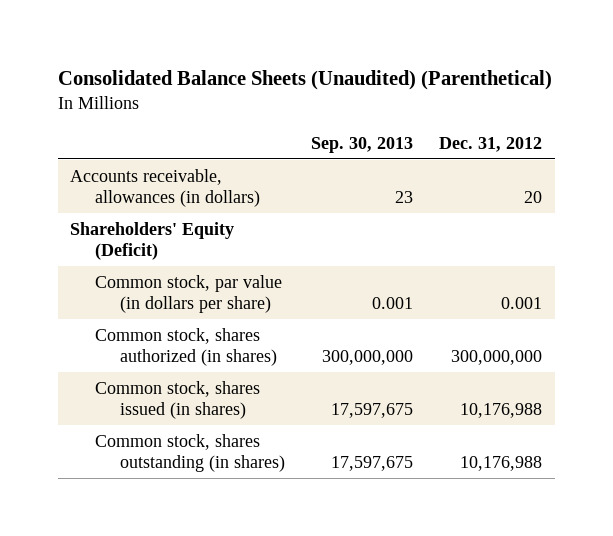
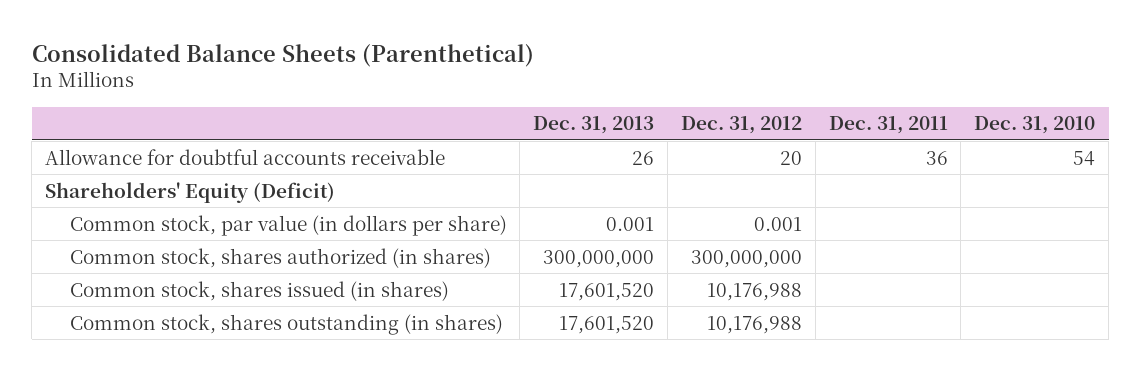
[57,70,552,91] Consolidated Balance Sheets (Unaudited) (Parenthetical) -> [31,43,534,67] Consolidated Balance Sheets (Parenthetical)
[311,136,414,153] Sep. 30, 2013 -> none
none -> [533,116,655,135] Dec. 31, 2013
none -> [828,116,948,135] Dec. 31, 2011
none -> [974,116,1096,135] Dec. 31, 2010
[70,168,261,208] Accounts receivable, allowances (in dollars) -> [45,148,446,165] Allowance for doubtful accounts receivable

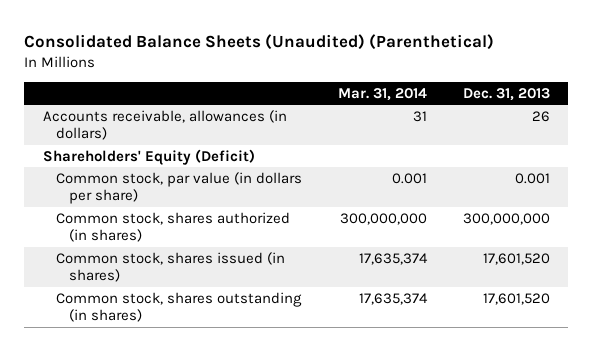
[31,43,534,67] Consolidated Balance Sheets (Parenthetical) -> [24,34,495,51] Consolidated Balance Sheets (Unaudited) (Parenthetical)
[680,116,802,135] Dec. 31, 2012 -> none
[828,116,948,135] Dec. 31, 2011 -> none
[974,116,1096,135] Dec. 31, 2010 -> none
none -> [337,87,427,101] Mar. 31, 2014
[45,148,446,165] Allowance for doubtful accounts receivable -> [42,109,287,141] Accounts receivable, allowances (in dollars)

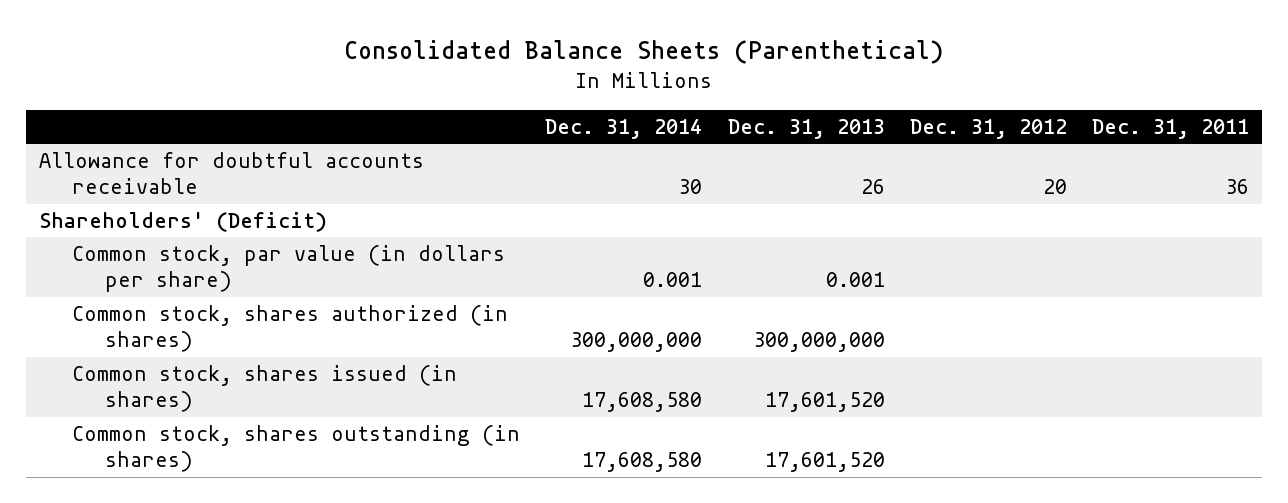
[24,34,495,51] Consolidated Balance Sheets (Unaudited) (Parenthetical) -> [344,40,944,65] Consolidated Balance Sheets (Parenthetical)
[337,87,427,101] Mar. 31, 2014 -> none
none -> [545,118,703,139] Dec. 31, 2014
none -> [909,118,1067,139] Dec. 31, 2012
none -> [1092,118,1250,139] Dec. 31, 2011
[42,109,287,141] Accounts receivable, allowances (in dollars) -> [38,152,424,195] Allowance for doubtful accounts receivable
[42,148,255,165] Shareholders' Equity (Deficit) -> [38,212,327,233] Shareholders' (Deficit)

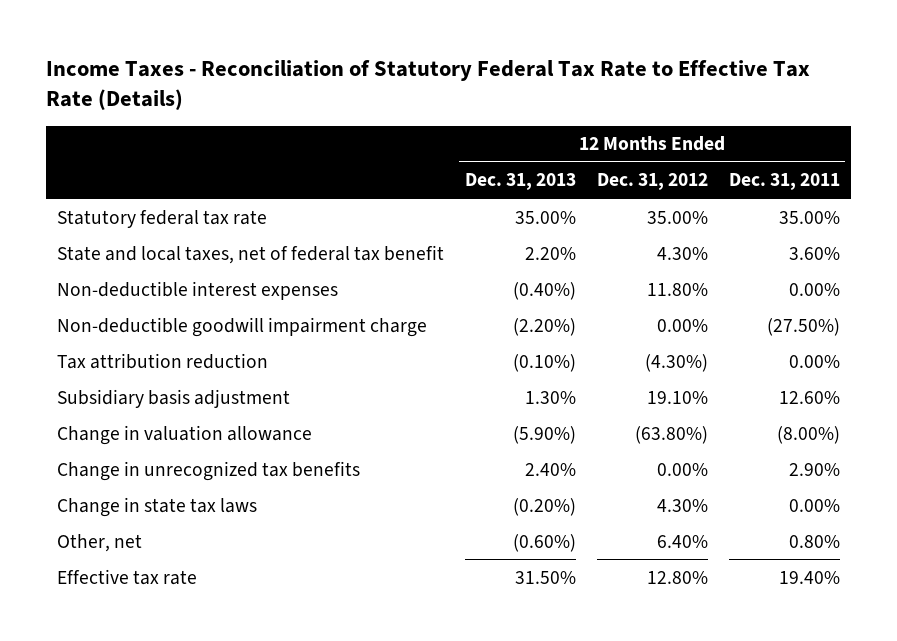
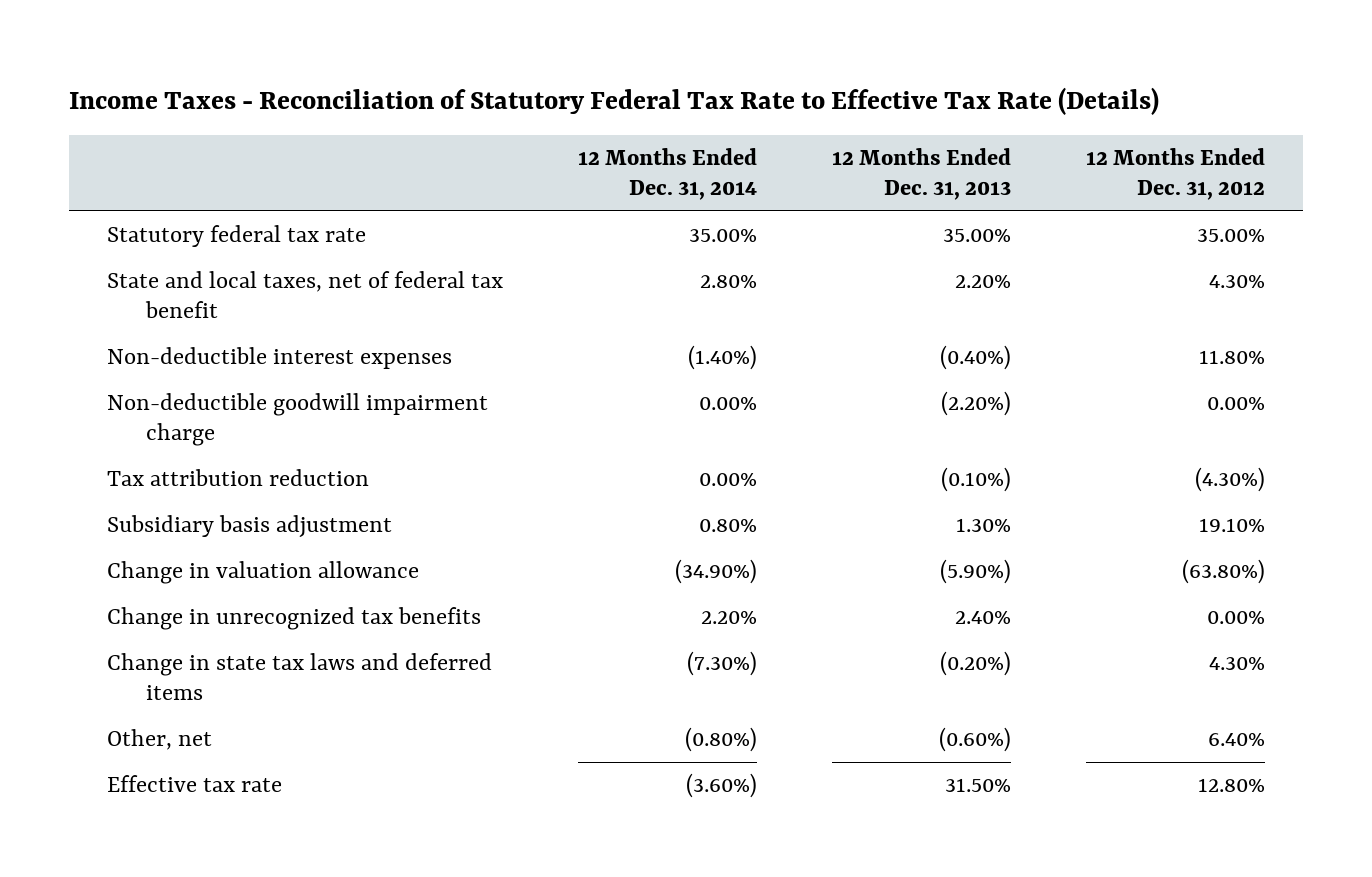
[728,173,840,191] Dec. 31, 2011 -> none
none -> [577,148,757,201] 12 Months Ended Dec. 31, 2014
[56,496,257,517] Change in state tax laws -> [106,653,492,701] Change in state tax laws and deferred items

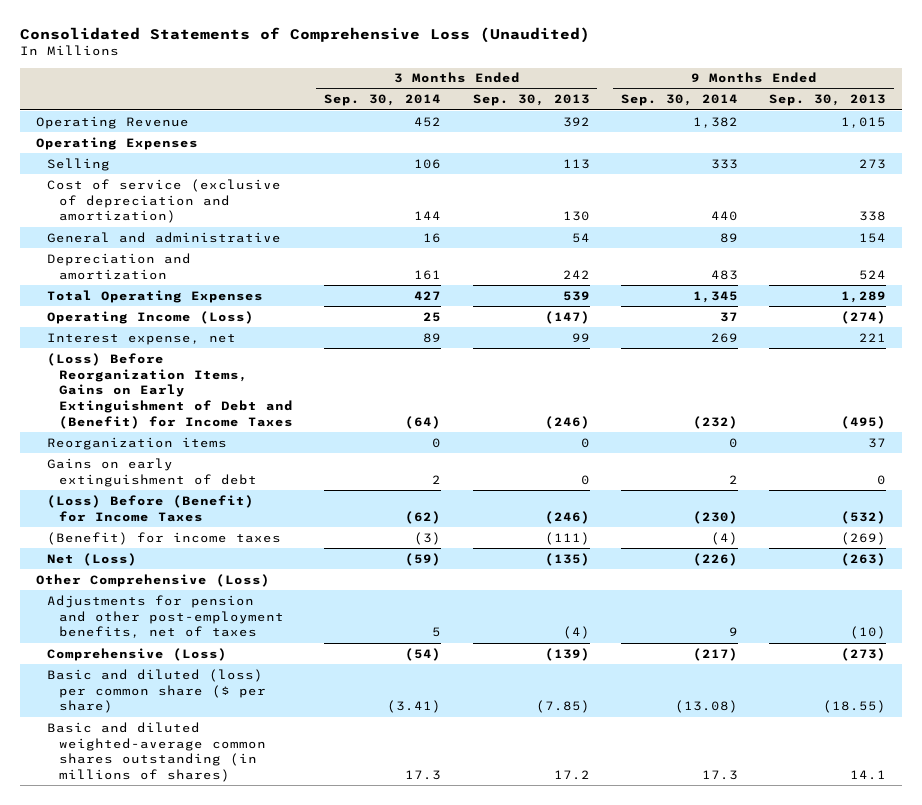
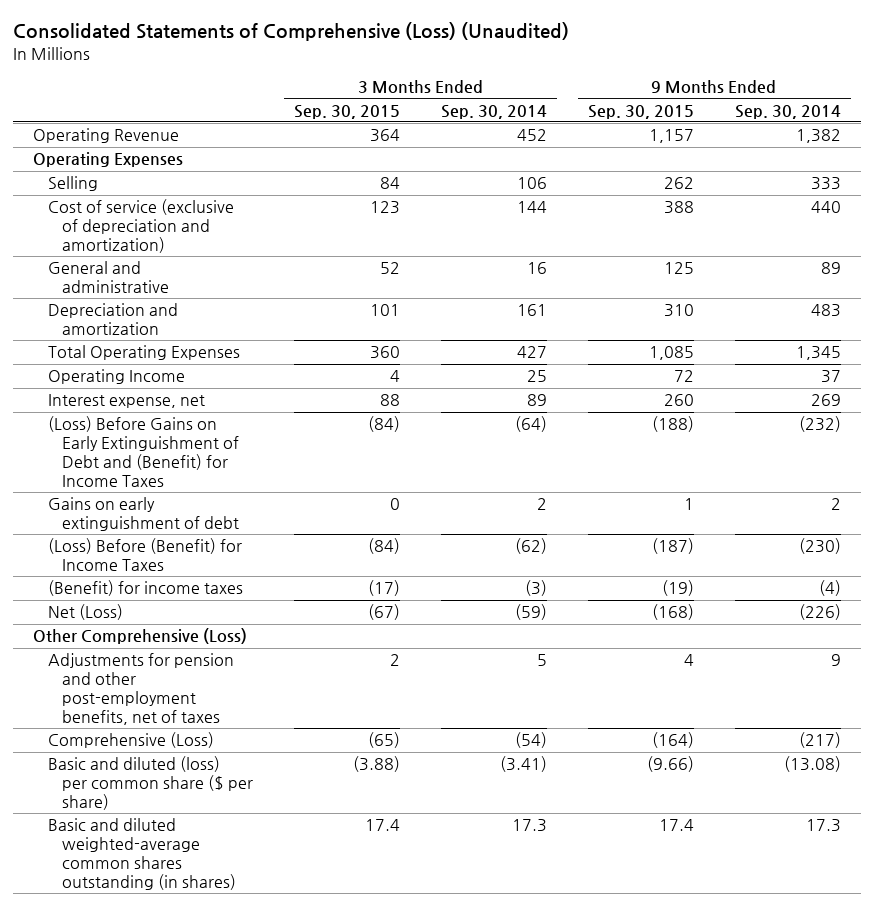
[20,26,591,43] Consolidated Statements of Comprehensive Loss (Unaudited) -> [12,22,569,42] Consolidated Statements of Comprehensive (Loss) (Unaudited)
[472,94,590,107] Sep. 30, 2013 -> none
[769,94,887,107] Sep. 30, 2013 -> none
none -> [294,104,401,119] Sep. 30, 2015
none -> [588,104,695,119] Sep. 30, 2015
[47,310,255,324] Operating Income (Loss) -> [47,369,185,385] Operating Income
[47,436,228,450] Reorganization items -> none
[47,352,293,429] (Loss) Before Reorganization Items, Gains on Early Extinguishment of Debt and (Benefit) for Income Taxes -> [47,416,240,488] (Loss) Before Gains on Early Extinguishment of Debt and (Benefit) for Income Taxes
[47,721,266,783] Basic and diluted weighted-average common shares outstanding (in millions of shares) -> [47,818,237,891] Basic and diluted weighted-average common shares outstanding (in shares)

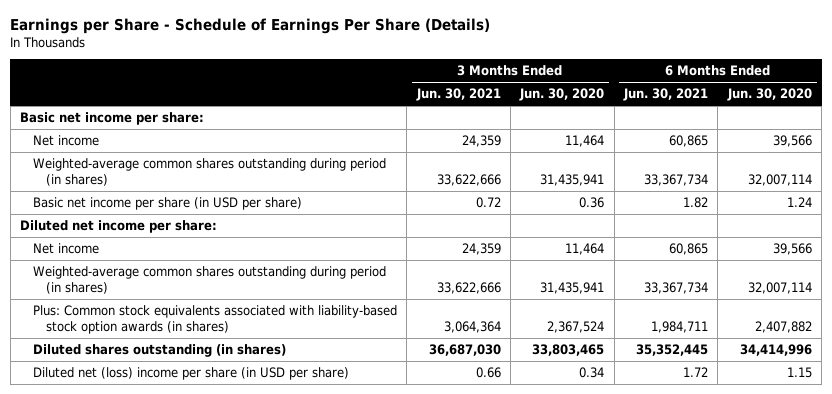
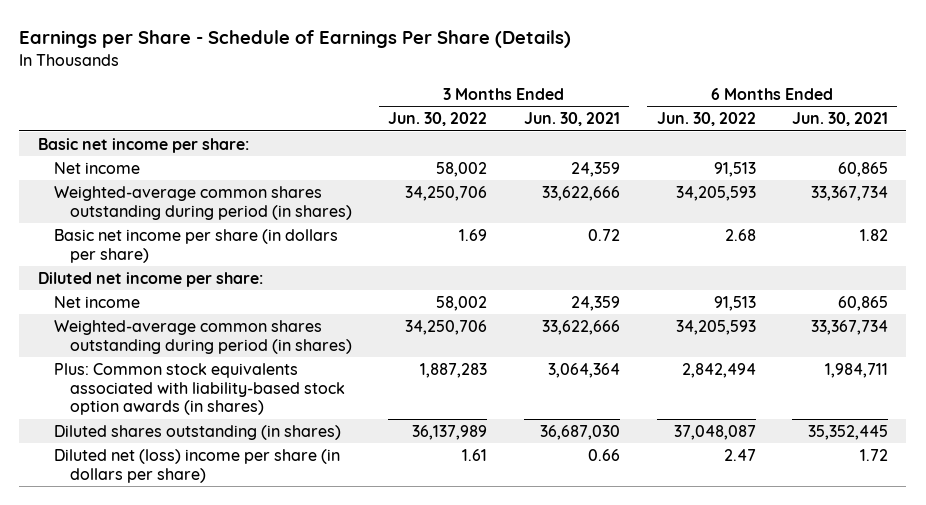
[519,88,605,102] Jun. 30, 2020 -> none
[726,88,812,102] Jun. 30, 2020 -> none
none -> [388,112,488,127] Jun. 30, 2022
none -> [656,112,756,127] Jun. 30, 2022
[32,197,302,211] Basic net income per share (in USD per share) -> [53,228,338,263] Basic net income per share (in dollars per share)
[32,367,349,381] Diluted net (loss) income per share (in USD per share) -> [53,448,340,483] Diluted net (loss) income per share (in dollars per share)

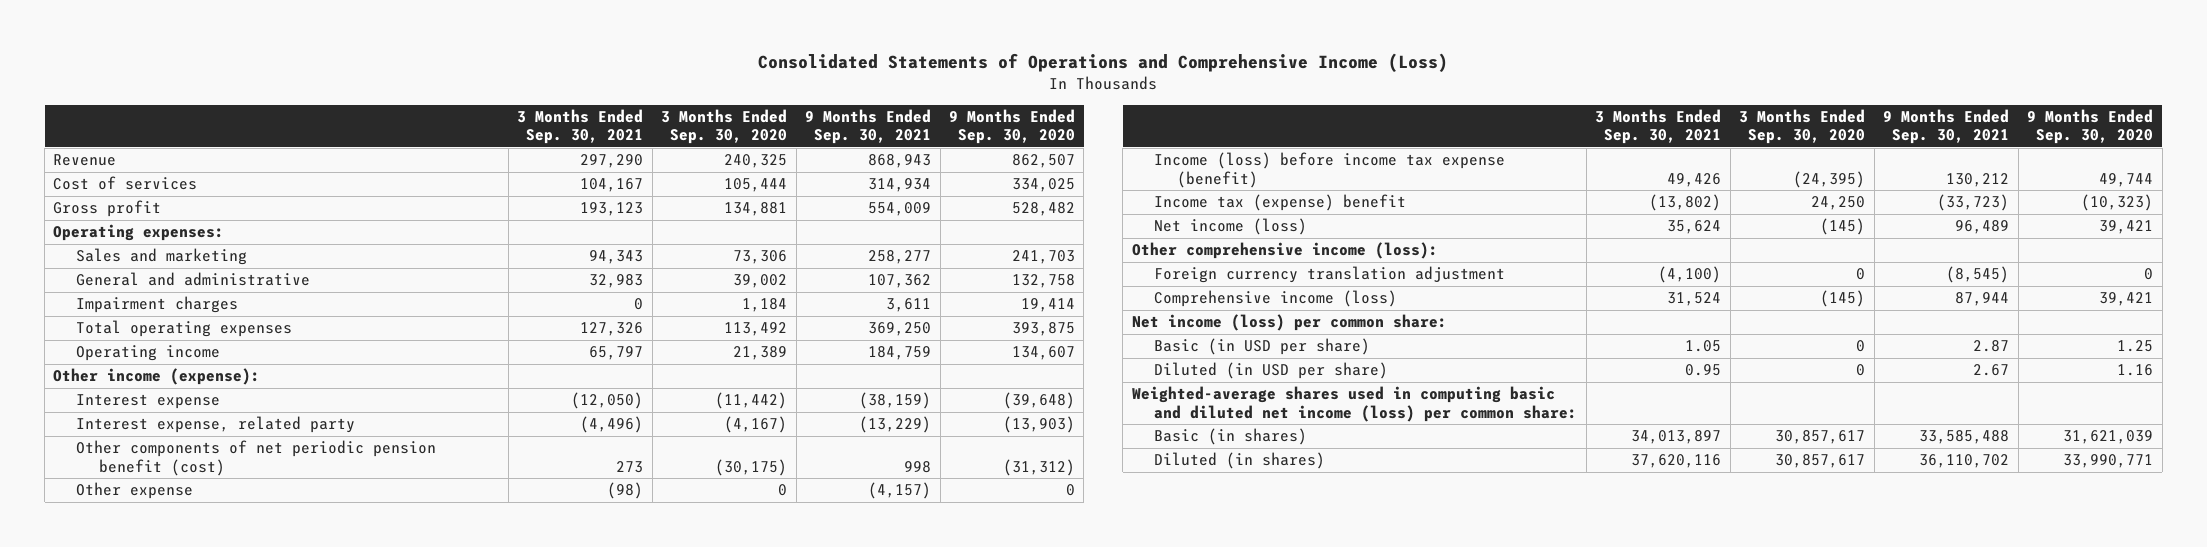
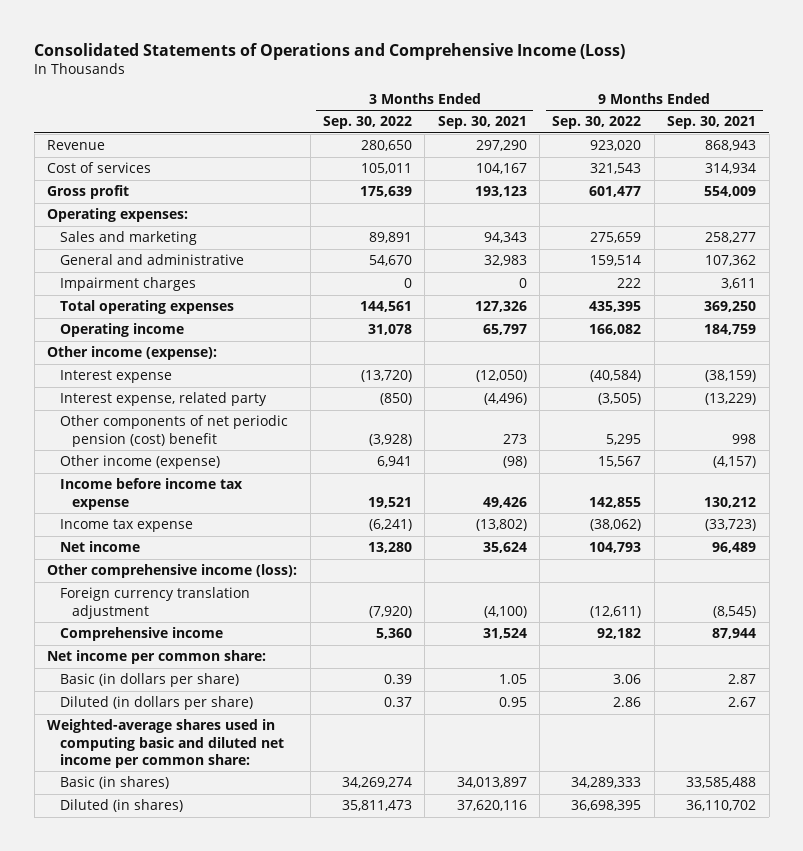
[661,109,788,145] 3 Months Ended Sep. 30, 2020 -> none
[949,109,1076,145] 9 Months Ended Sep. 30, 2020 -> none
none -> [322,116,412,130] Sep. 30, 2022
none -> [552,116,642,130] Sep. 30, 2022
[76,440,437,476] Other components of net periodic pension benefit (cost) -> [59,415,288,447] Other components of net periodic pension (cost) benefit
[76,482,194,500] Other expense -> [59,455,220,470] Other income (expense)
[1154,152,1506,188] Income (loss) before income tax expense (benefit) -> [59,478,243,510] Income before income tax expense
[1154,194,1407,212] Income tax (expense) benefit -> [59,519,193,533] Income tax expense
[1154,218,1308,236] Net income (loss) -> [59,541,140,553] Net income
[1154,290,1398,308] Comprehensive income (loss) -> [59,627,223,642] Comprehensive income
[1131,314,1447,332] Net income (loss) per common share: -> [47,650,267,665] Net income per common share:
[1154,338,1371,356] Basic (in USD per share) -> [59,673,239,688] Basic (in dollars per share)
[1154,362,1389,380] Diluted (in USD per share) -> [59,696,253,711] Diluted (in dollars per share)
[1131,386,1578,422] Weighted-average shares used in computing basic and diluted net income (loss) per common share: -> [47,719,284,768] Weighted-average shares used in computing basic and diluted net income per common share:

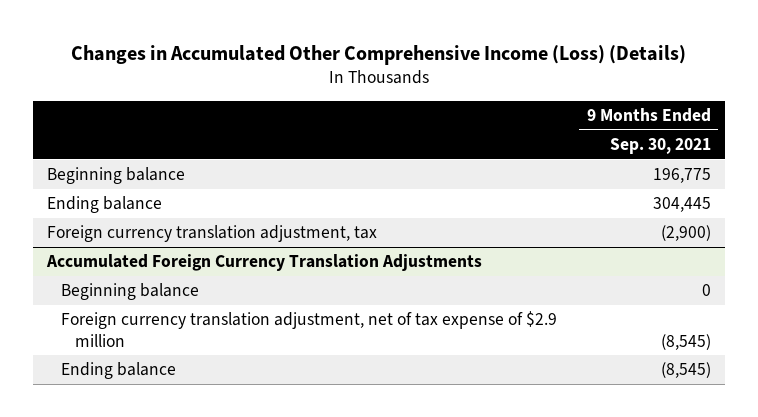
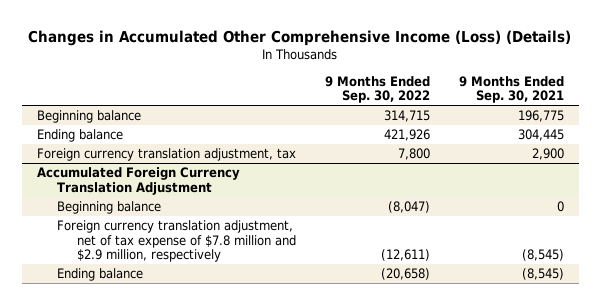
none -> [324,75,430,104] 9 Months Ended Sep. 30, 2022
[660,225,711,242] (2,900) -> [532,148,565,161] 2,900
[46,254,483,272] Accumulated Foreign Currency Translation Adjustments -> [36,167,240,195] Accumulated Foreign Currency Translation Adjustment
[61,311,558,347] Foreign currency translation adjustment, net of tax expense of $2.9 million -> [56,220,296,263] Foreign currency translation adjustment, net of tax expense of $7.8 million and $2.9 million, respectively

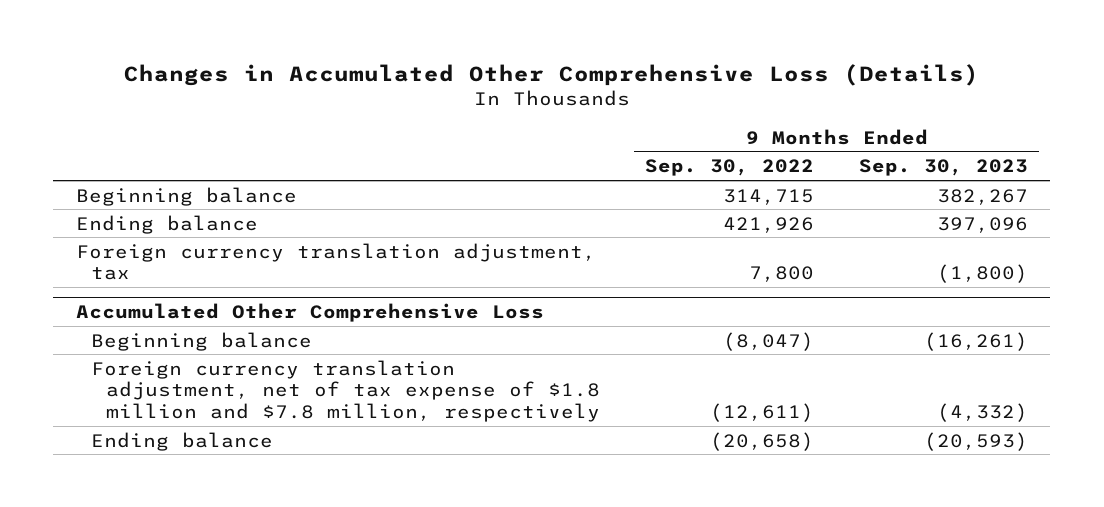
[28,29,572,46] Changes in Accumulated Other Comprehensive Income (Loss) (Details) -> [123,64,979,87] Changes in Accumulated Other Comprehensive Loss (Details)
[459,75,565,104] 9 Months Ended Sep. 30, 2021 -> none
none -> [859,159,1029,177] Sep. 30, 2023
[36,167,240,195] Accumulated Foreign Currency Translation Adjustment -> none
none -> [75,303,544,323] Accumulated Other Comprehensive Loss
[56,220,296,263] Foreign currency translation adjustment, net of tax expense of $7.8 million and $2.9 million, respectively -> [91,359,601,422] Foreign currency translation adjustment, net of tax expense of $1.8 million and $7.8 million, respectively

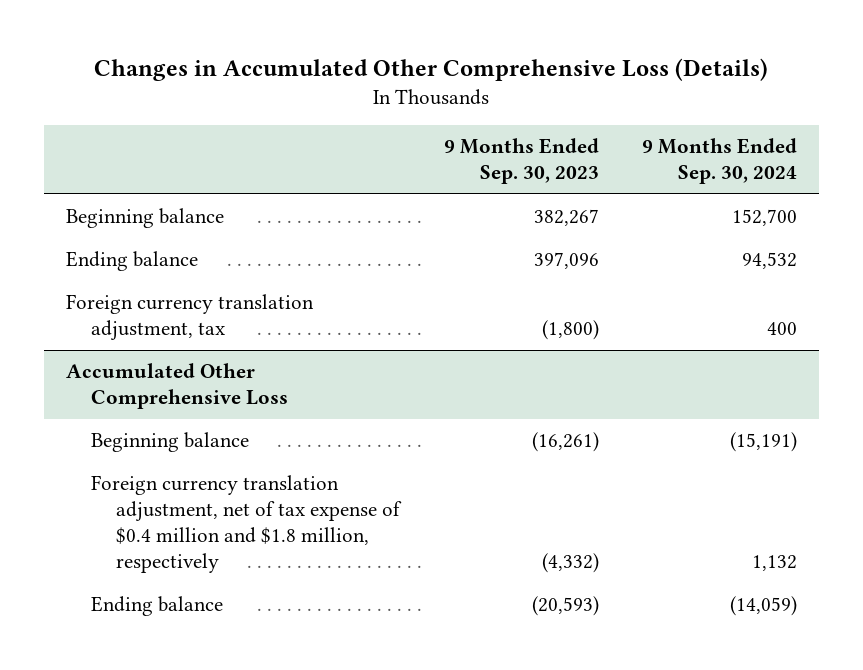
[645,159,815,177] Sep. 30, 2022 -> none
none -> [642,138,798,185] 9 Months Ended Sep. 30, 2024
[91,359,601,422] Foreign currency translation adjustment, net of tax expense of $1.8 million and $7.8 million, respectively -> [90,475,403,574] Foreign currency translation adjustment, net of tax expense of $0.4 million and $1.8 million, respectively

